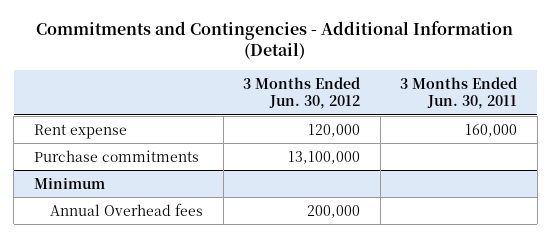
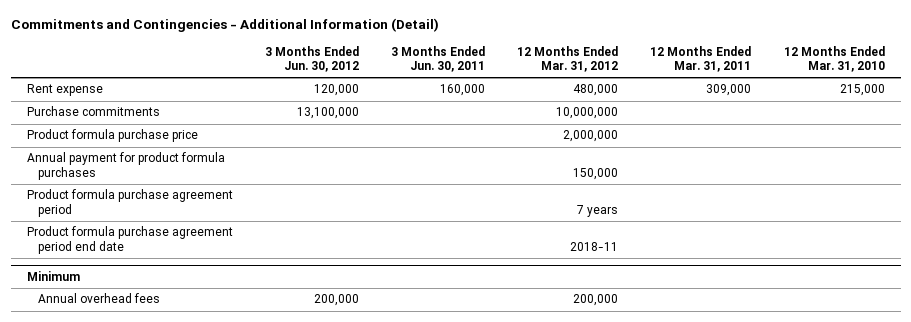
none -> [517,46,619,73] 12 Months Ended Mar. 31, 2012
none -> [650,46,752,73] 12 Months Ended Mar. 31, 2011
none -> [783,46,885,73] 12 Months Ended Mar. 31, 2010
none -> [26,129,198,143] Product formula purchase price
none -> [26,152,225,180] Annual payment for product formula purchases
none -> [26,189,233,217] Product formula purchase agreement period
none -> [26,226,233,254] Product formula purchase agreement period end date
[49,202,203,216] Annual Overhead fees -> [38,293,161,304] Annual overhead fees

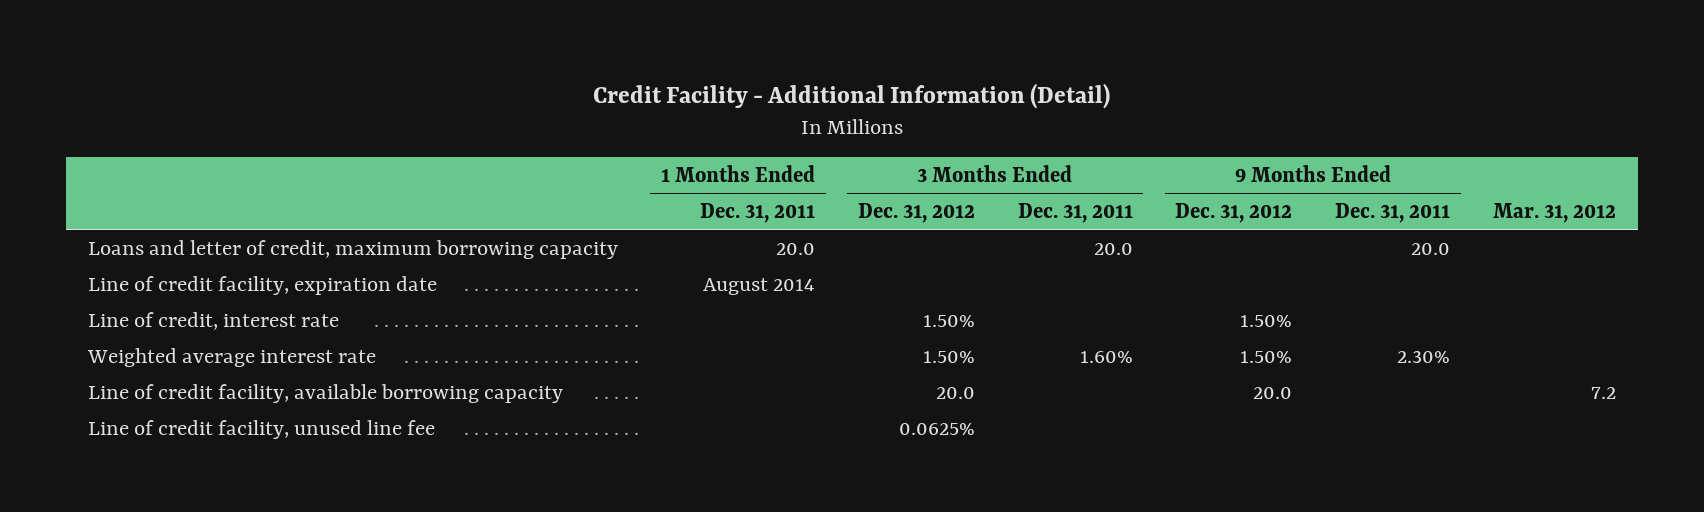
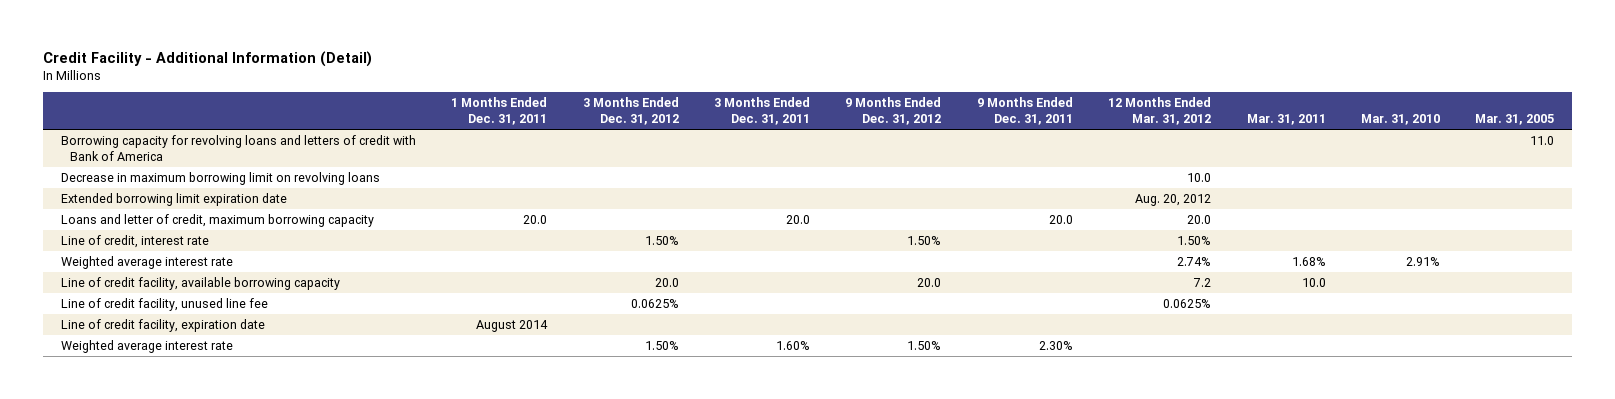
[1493,202,1617,223] Mar. 31, 2012 -> none
none -> [1108,97,1212,126] 12 Months Ended Mar. 31, 2012
none -> [1246,114,1326,126] Mar. 31, 2011
none -> [1360,114,1440,126] Mar. 31, 2010
none -> [1475,114,1555,126] Mar. 31, 2005
none -> [61,134,417,161] Borrowing capacity for revolving loans and letters of credit with Bank of America
none -> [61,171,381,185] Decrease in maximum borrowing limit on revolving loans
none -> [61,192,288,206] Extended borrowing limit expiration date
none -> [61,255,234,269] Weighted average interest rate
[87,275,437,295] Line of credit facility, expiration date -> [61,318,266,332] Line of credit facility, expiration date
[86,347,376,367] Weighted average interest rate -> [61,339,234,353] Weighted average interest rate

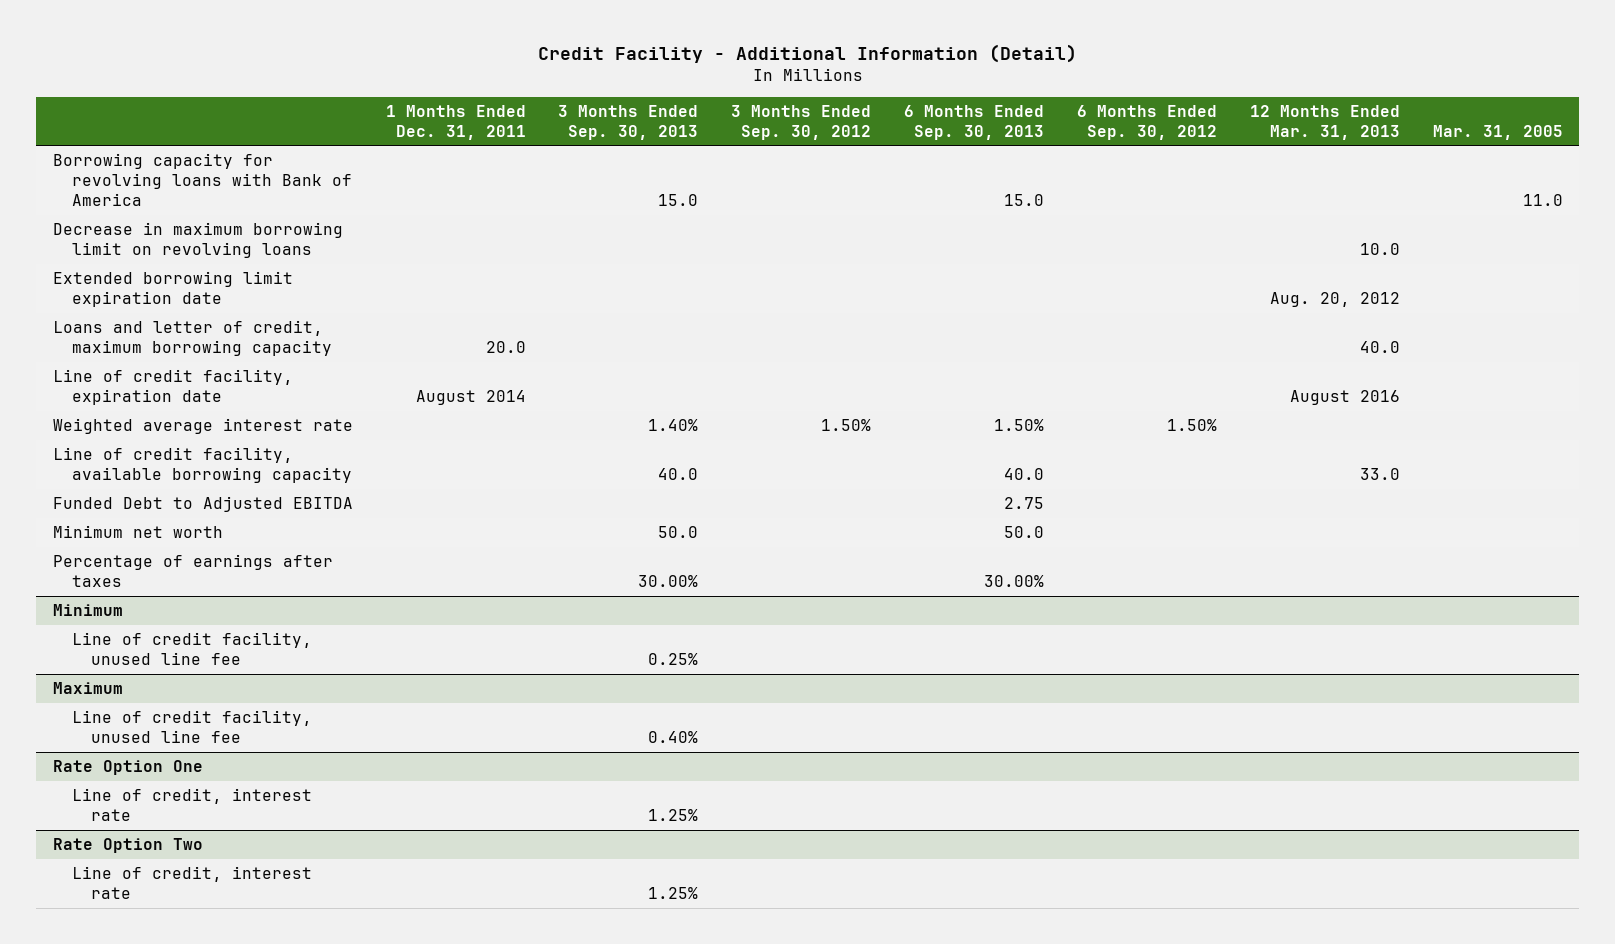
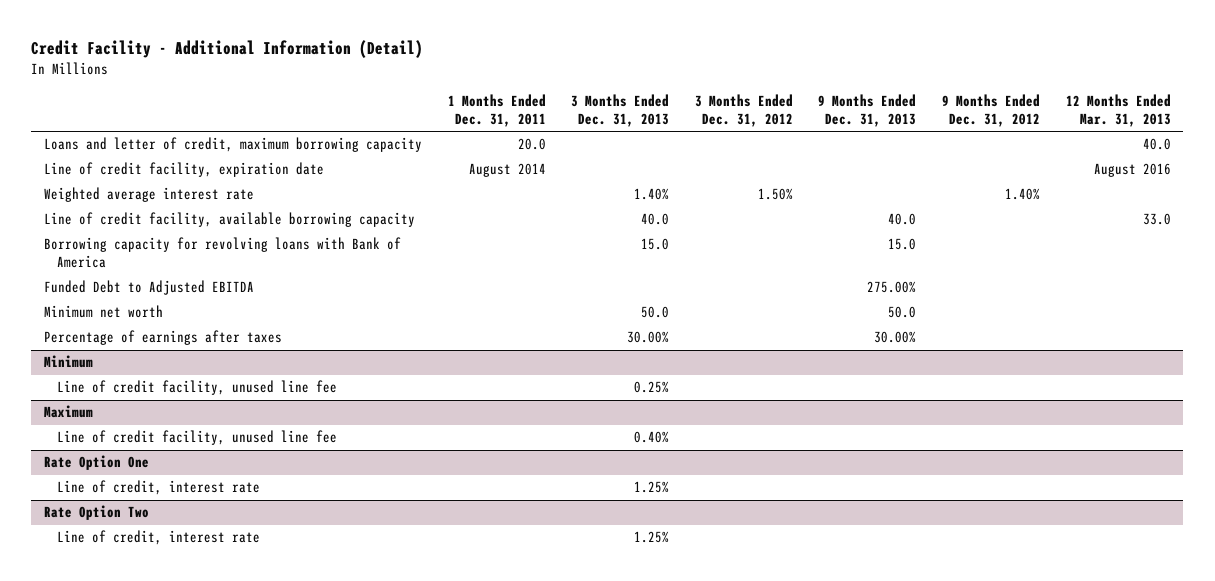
[558,104,699,140] 3 Months Ended Sep. 30, 2013 -> none
[731,104,872,140] 3 Months Ended Sep. 30, 2012 -> none
[904,104,1045,140] 6 Months Ended Sep. 30, 2013 -> none
[1077,104,1218,140] 6 Months Ended Sep. 30, 2012 -> none
[1432,124,1563,140] Mar. 31, 2005 -> none
none -> [571,94,670,128] 3 Months Ended Dec. 31, 2013
none -> [694,94,793,128] 3 Months Ended Dec. 31, 2012
none -> [818,94,917,128] 9 Months Ended Dec. 31, 2013
none -> [941,94,1040,128] 9 Months Ended Dec. 31, 2012
[52,221,343,259] Decrease in maximum borrowing limit on revolving loans -> none
[52,270,293,308] Extended borrowing limit expiration date -> none
[52,152,353,207] Borrowing capacity for revolving loans with Bank of America -> [44,237,402,269] Borrowing capacity for revolving loans with Bank of America

